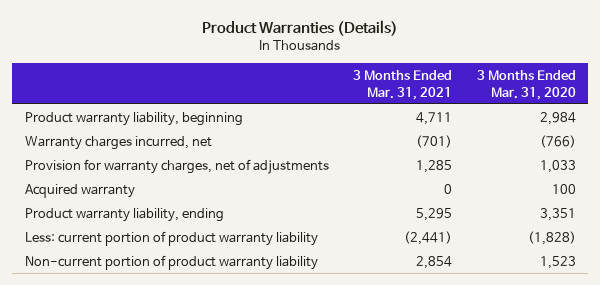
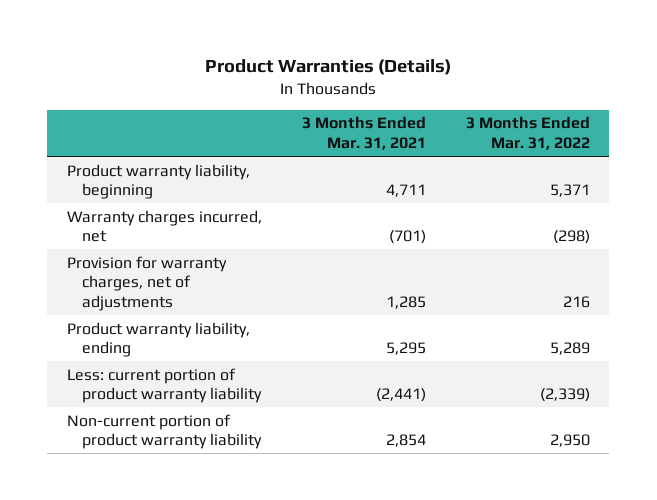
[476,70,576,100] 3 Months Ended Mar. 31, 2020 -> none
none -> [465,116,590,151] 3 Months Ended Mar. 31, 2022
[24,183,135,198] Acquired warranty -> none

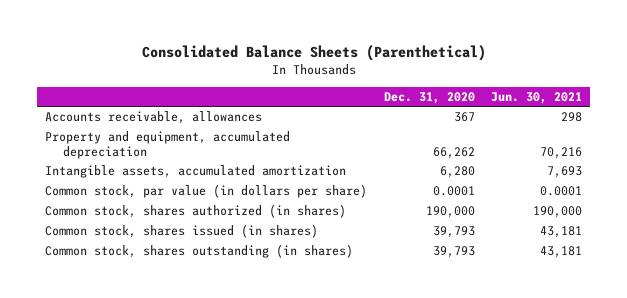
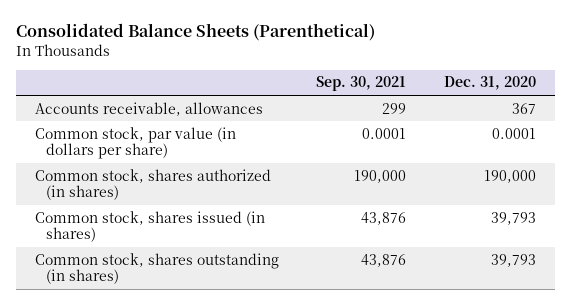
[490,91,582,104] Jun. 30, 2021 -> none
none -> [316,76,407,92] Sep. 30, 2021
[45,131,291,160] Property and equipment, accumulated depreciation -> none
[45,165,347,179] Intangible assets, accumulated amortization -> none

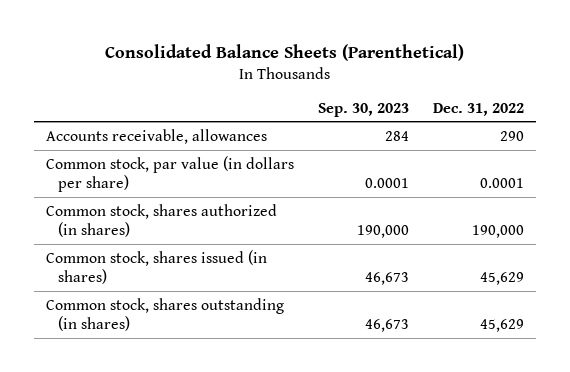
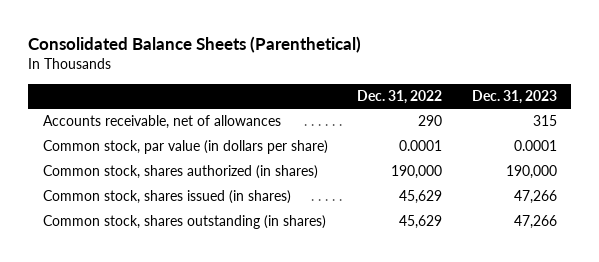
[317,102,409,117] Sep. 30, 2023 -> none
none -> [471,89,557,104] Dec. 31, 2023
[45,128,267,144] Accounts receivable, allowances -> [42,115,281,130] Accounts receivable, net of allowances

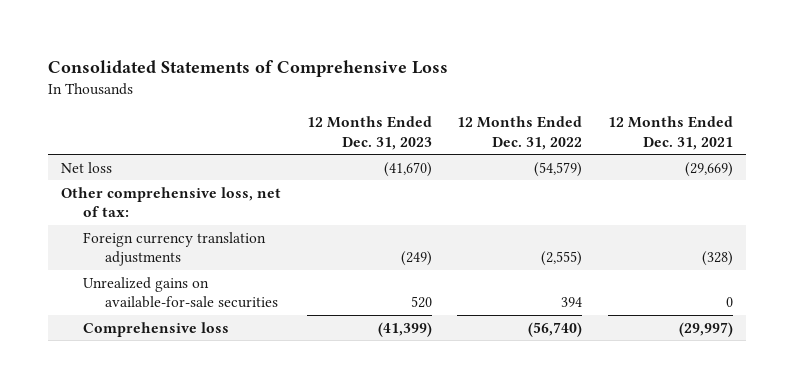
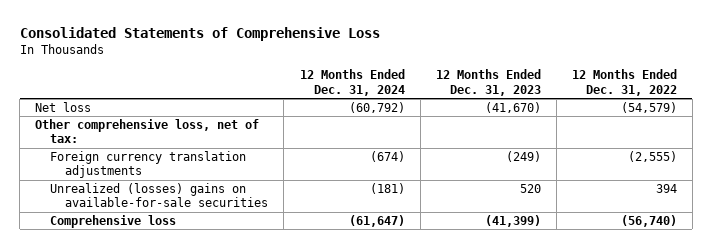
[608,116,734,150] 12 Months Ended Dec. 31, 2021 -> none
none -> [299,69,405,96] 12 Months Ended Dec. 31, 2024
[83,276,279,309] Unrealized gains on available-for-sale securities -> [50,183,269,208] Unrealized (losses) gains on available-for-sale securities

